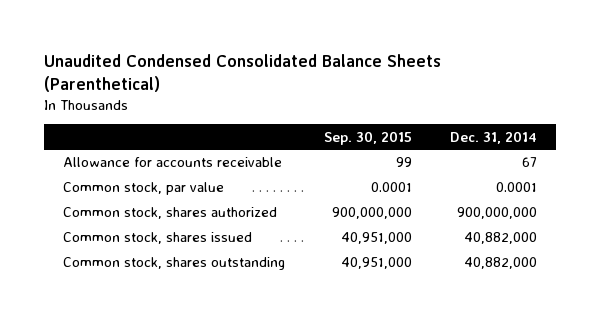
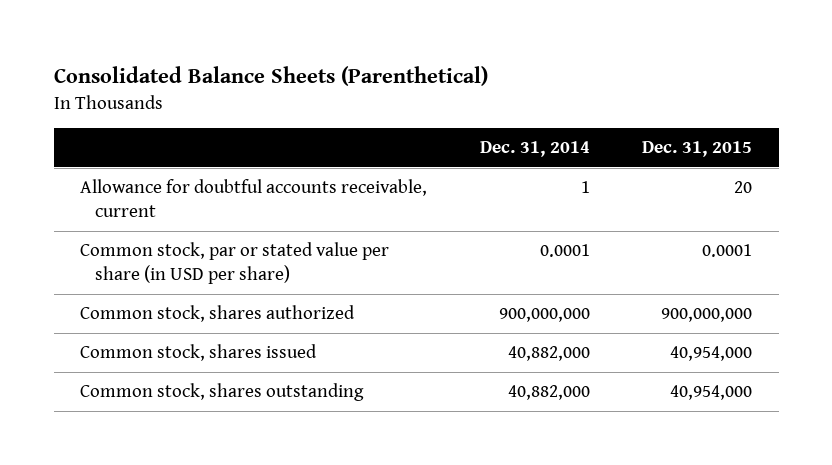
[44,54,442,92] Unaudited Condensed Consolidated Balance Sheets (Parenthetical) -> [53,66,488,87] Consolidated Balance Sheets (Parenthetical)
[323,130,412,145] Sep. 30, 2015 -> none
none -> [642,140,753,157] Dec. 31, 2015
[63,157,283,168] Allowance for accounts receivable -> [80,179,428,218] Allowance for doubtful accounts receivable, current
[521,157,537,168] 67 -> [580,181,590,194] 1
[63,182,225,196] Common stock, par value -> [80,242,390,285] Common stock, par or stated value per share (in USD per share)

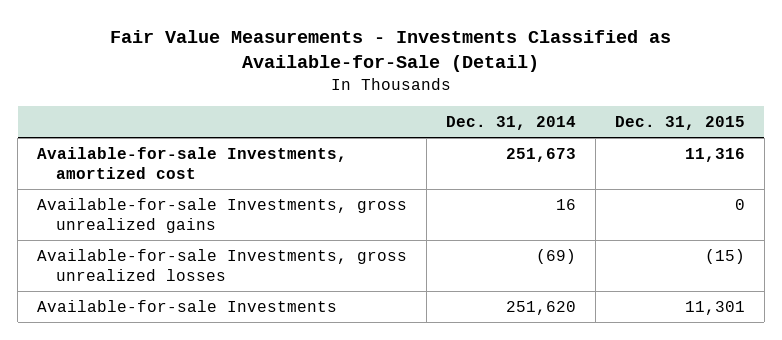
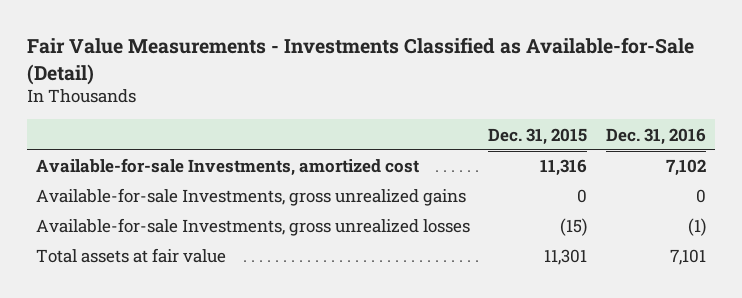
[446,115,577,130] Dec. 31, 2014 -> none
none -> [605,127,706,145] Dec. 31, 2016
[37,299,338,312] Available-for-sale Investments -> [36,248,227,264] Total assets at fair value

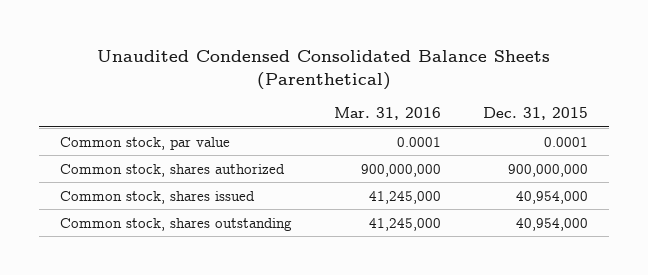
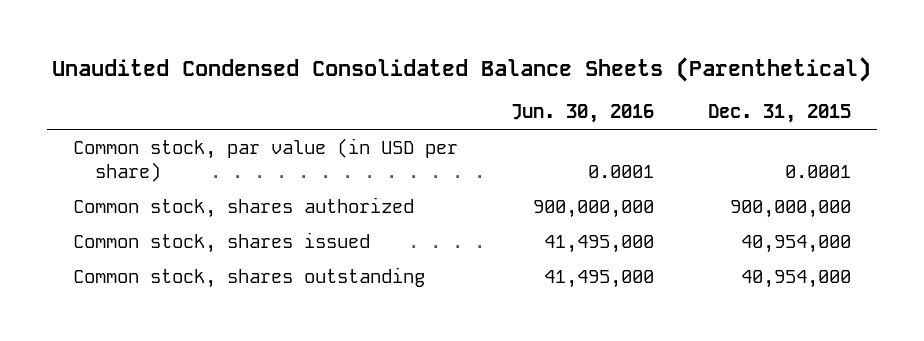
[333,107,441,121] Mar. 31, 2016 -> none
none -> [511,104,655,124] Jun. 30, 2016
[59,136,230,150] Common stock, par value -> [73,137,459,183] Common stock, par value (in USD per share)

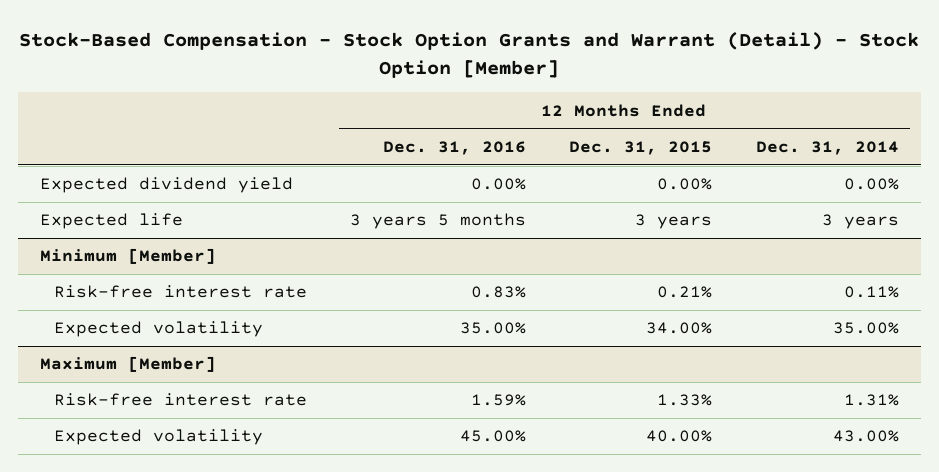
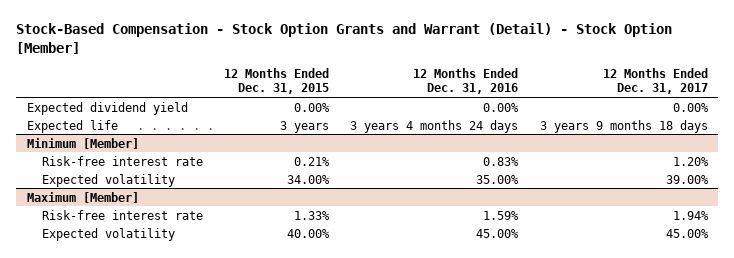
[755,140,899,155] Dec. 31, 2014 -> none
none -> [602,68,708,95] 12 Months Ended Dec. 31, 2017
[350,213,527,230] 3 years 5 months -> [350,119,519,133] 3 years 4 months 24 days

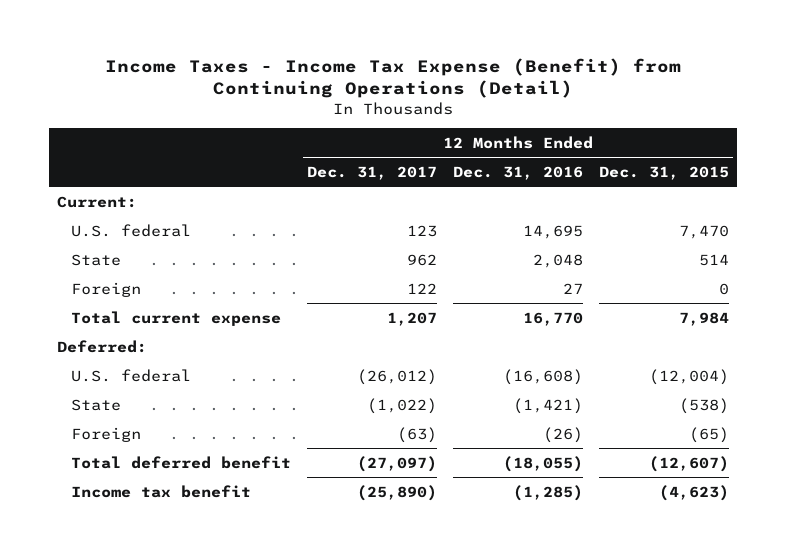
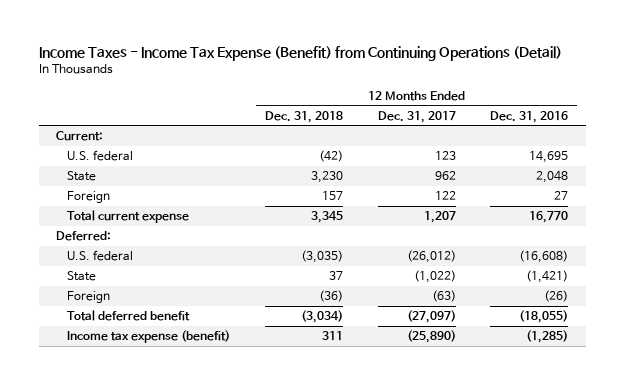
[598,165,729,180] Dec. 31, 2015 -> none
none -> [265,110,344,123] Dec. 31, 2018
[71,484,252,498] Income tax benefit -> [67,330,231,344] Income tax expense (benefit)

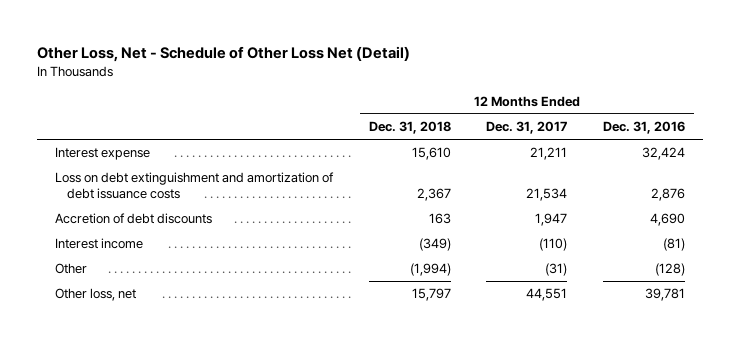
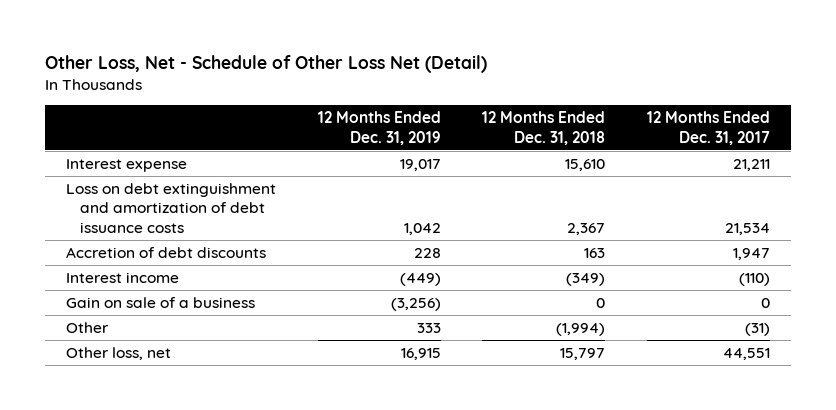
[602,121,685,135] Dec. 31, 2016 -> none
none -> [317,110,441,145] 12 Months Ended Dec. 31, 2019
none -> [65,296,255,308] Gain on sale of a business

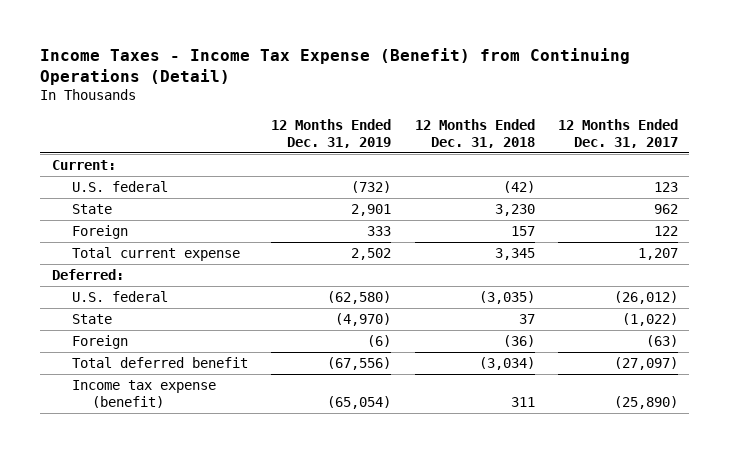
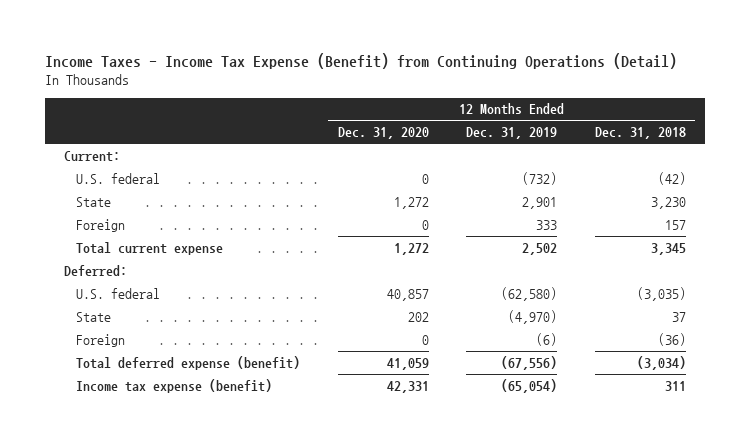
[557,118,678,148] 12 Months Ended Dec. 31, 2017 -> none
none -> [337,127,429,140] Dec. 31, 2020
[72,356,249,368] Total deferred benefit -> [76,355,301,370] Total deferred expense (benefit)

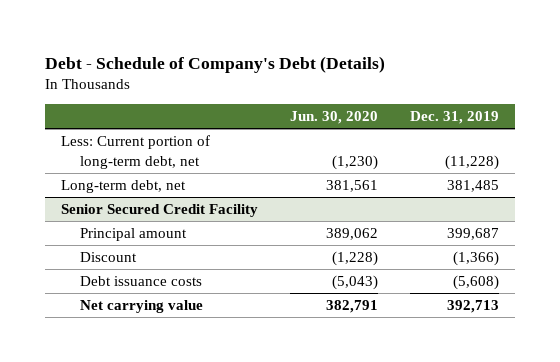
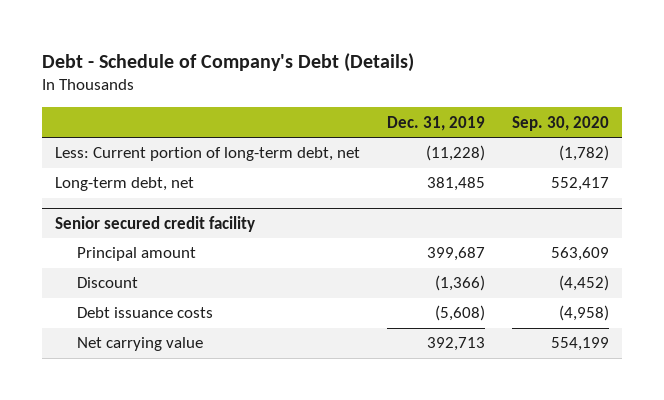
[289,111,378,125] Jun. 30, 2020 -> none
none -> [511,115,609,131] Sep. 30, 2020
[60,203,258,217] Senior Secured Credit Facility -> [55,215,256,232] Senior secured credit facility

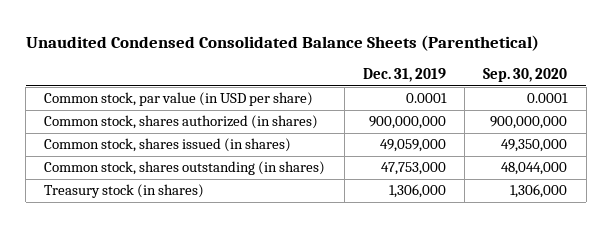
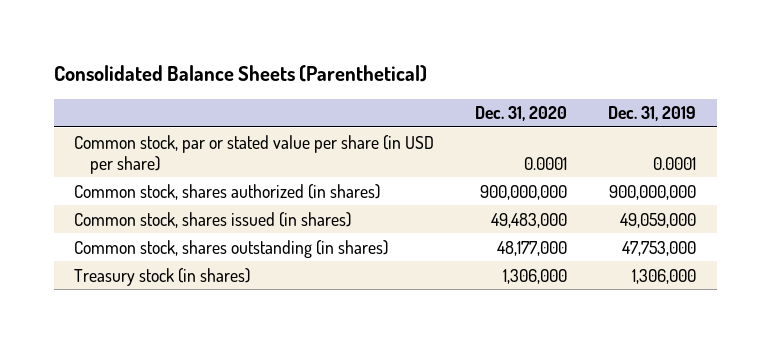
[25,35,539,52] Unaudited Condensed Consolidated Balance Sheets (Parenthetical) -> [53,64,427,82] Consolidated Balance Sheets (Parenthetical)
[483,68,568,83] Sep. 30, 2020 -> none
none -> [475,106,568,122] Dec. 31, 2020
[44,92,314,107] Common stock, par value (in USD per share) -> [74,134,435,174] Common stock, par or stated value per share (in USD per share)

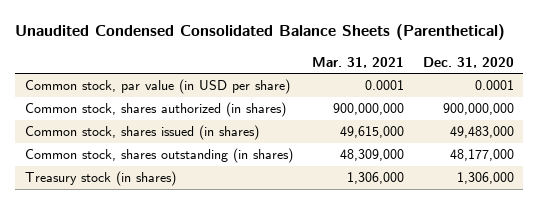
[53,64,427,82] Consolidated Balance Sheets (Parenthetical) -> [15,24,506,41] Unaudited Condensed Consolidated Balance Sheets (Parenthetical)
[608,106,697,122] Dec. 31, 2019 -> none
none -> [311,56,404,68] Mar. 31, 2021
[74,134,435,174] Common stock, par or stated value per share (in USD per share) -> [24,79,290,95] Common stock, par value (in USD per share)

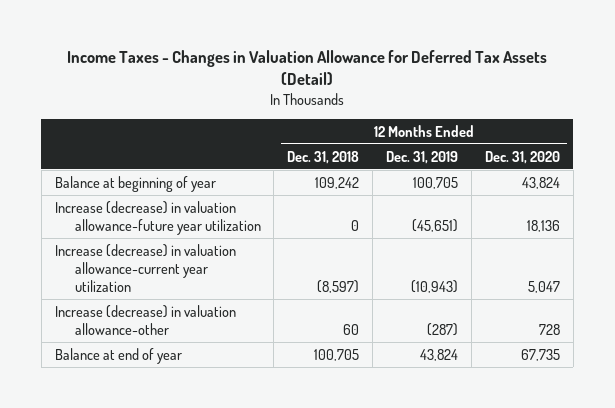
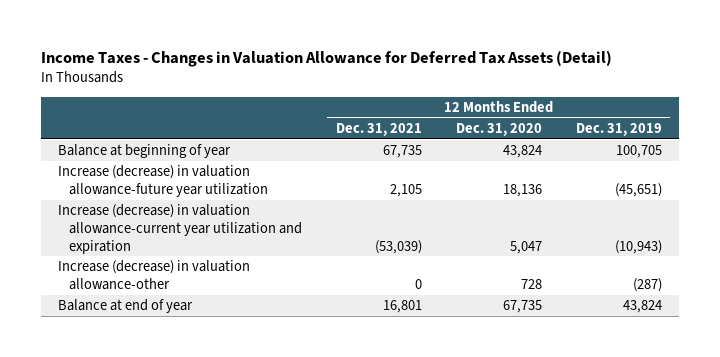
[287,150,360,164] Dec. 31, 2018 -> none
none -> [335,122,422,136] Dec. 31, 2021
[54,243,236,293] Increase (decrease) in valuation allowance-current year utilization -> [57,204,302,254] Increase (decrease) in valuation allowance-current year utilization and expiration

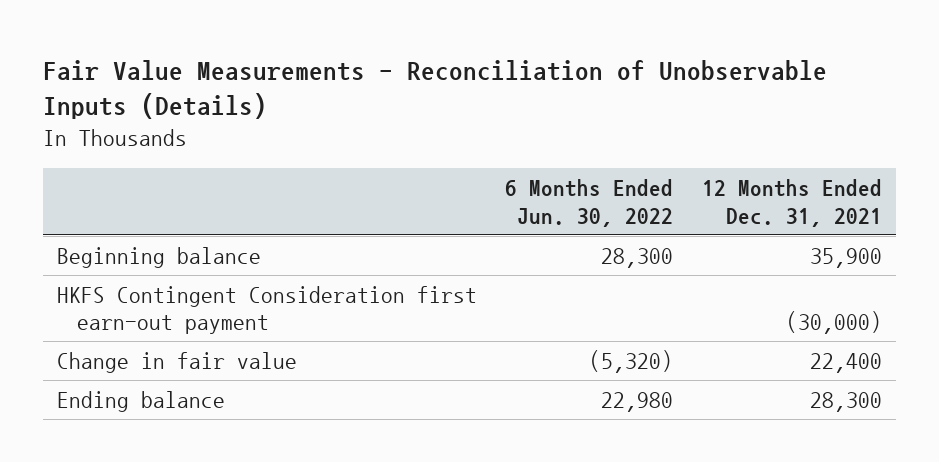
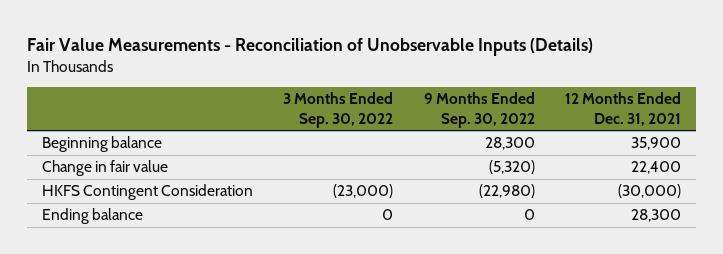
[505,179,674,227] 6 Months Ended Jun. 30, 2022 -> none
none -> [283,92,394,128] 3 Months Ended Sep. 30, 2022
none -> [423,92,535,128] 9 Months Ended Sep. 30, 2022
[57,285,478,335] HKFS Contingent Consideration first earn-out payment -> none
none -> [42,184,254,201] HKFS Contingent Consideration

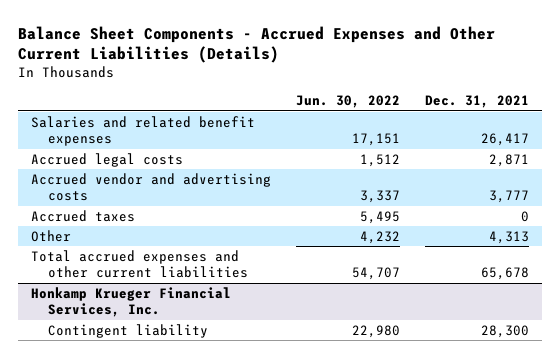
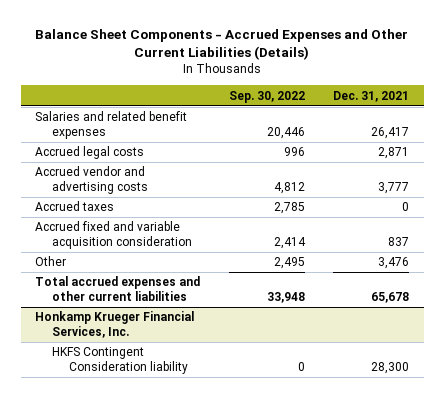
[295,95,400,109] Jun. 30, 2022 -> none
none -> [228,90,305,103] Sep. 30, 2022
none -> [34,221,192,250] Accrued fixed and variable acquisition consideration
[489,230,530,244] 4,313 -> [378,257,410,270] 3,476
[47,323,208,338] Contingent liability -> [51,347,188,375] HKFS Contingent Consideration liability

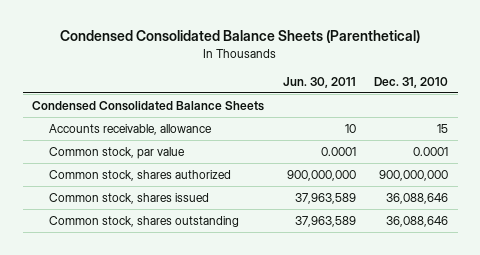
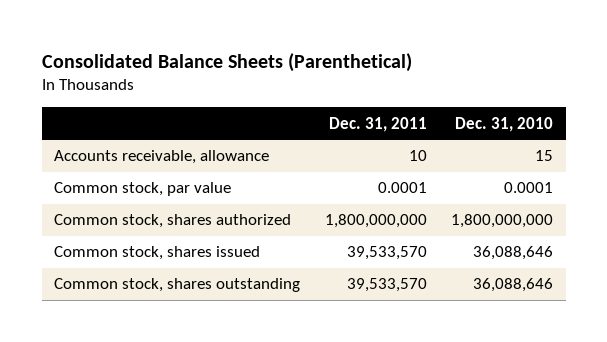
[60,30,421,44] Condensed Consolidated Balance Sheets (Parenthetical) -> [41,52,412,72] Consolidated Balance Sheets (Parenthetical)
[282,76,356,88] Jun. 30, 2011 -> none
none -> [328,116,427,132] Dec. 31, 2011
[32,101,265,112] Condensed Consolidated Balance Sheets -> none
[379,170,449,182] 900,000,000 -> [451,214,554,229] 1,800,000,000

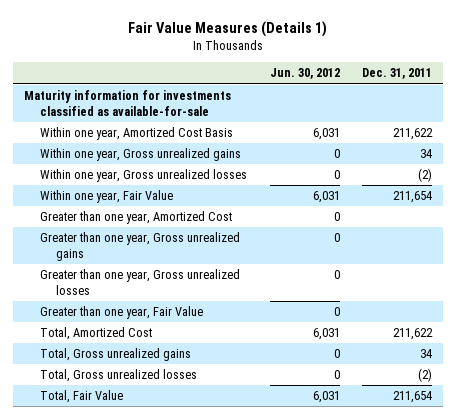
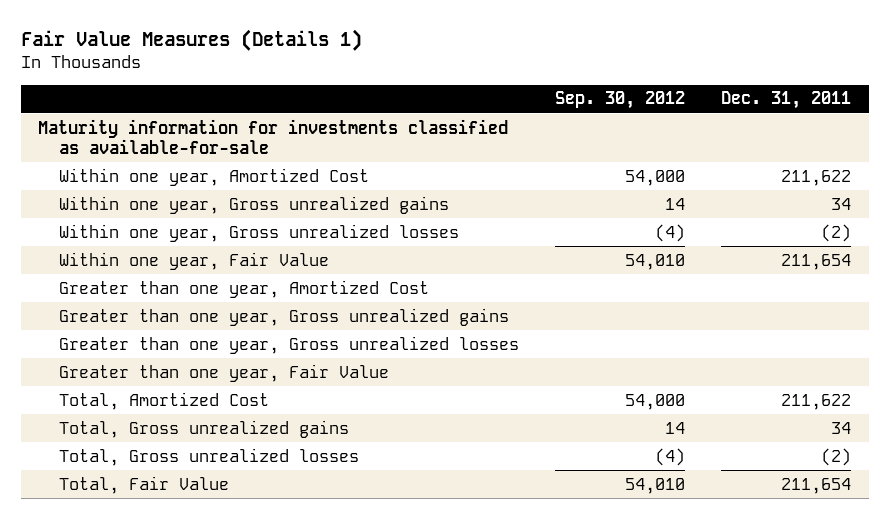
[269,68,340,80] Jun. 30, 2012 -> none
none -> [555,91,686,110] Sep. 30, 2012
[40,127,234,141] Within one year, Amortized Cost Basis -> [59,167,370,186] Within one year, Amortized Cost

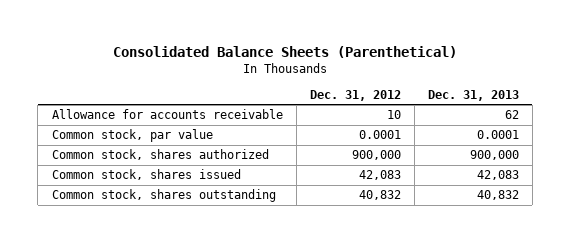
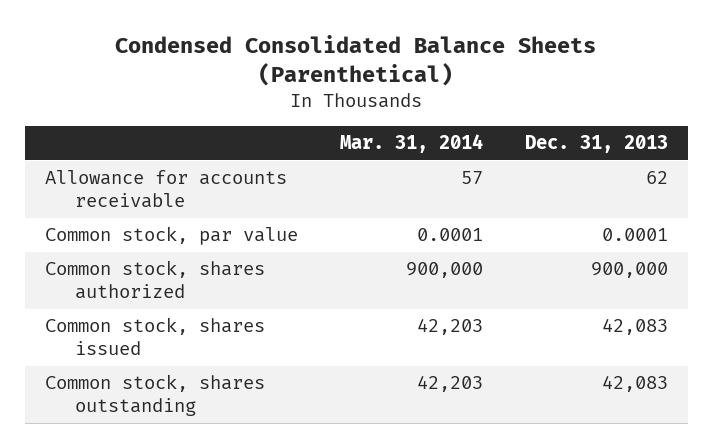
[113,45,458,58] Consolidated Balance Sheets (Parenthetical) -> [115,35,597,87] Condensed Consolidated Balance Sheets (Parenthetical)
[309,89,401,101] Dec. 31, 2012 -> none
none -> [339,134,483,154] Mar. 31, 2014
[476,190,519,201] 40,832 -> [601,375,668,393] 42,083

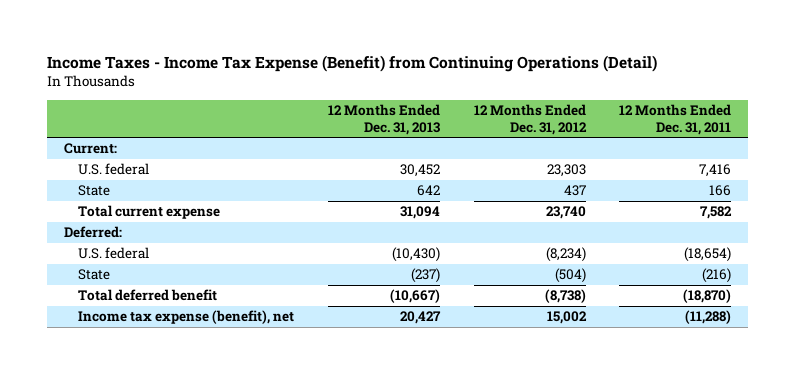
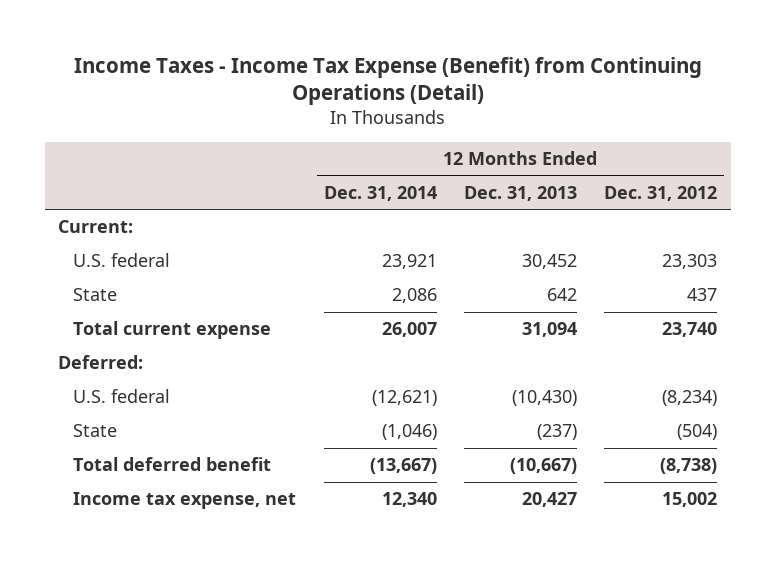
[619,103,732,136] 12 Months Ended Dec. 31, 2011 -> none
none -> [323,185,437,201] Dec. 31, 2014
[78,310,295,325] Income tax expense (benefit), net -> [73,492,297,510] Income tax expense, net

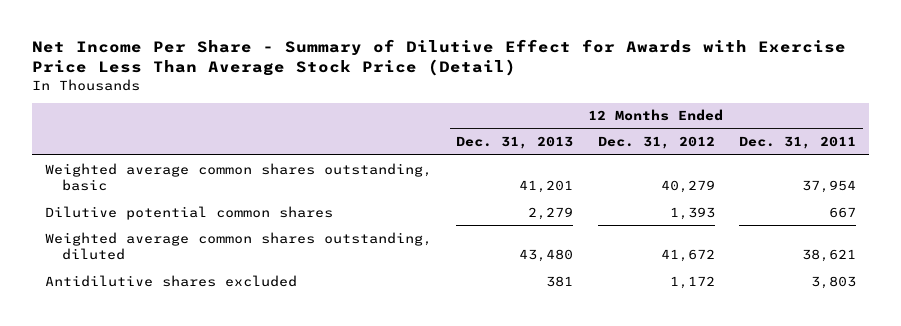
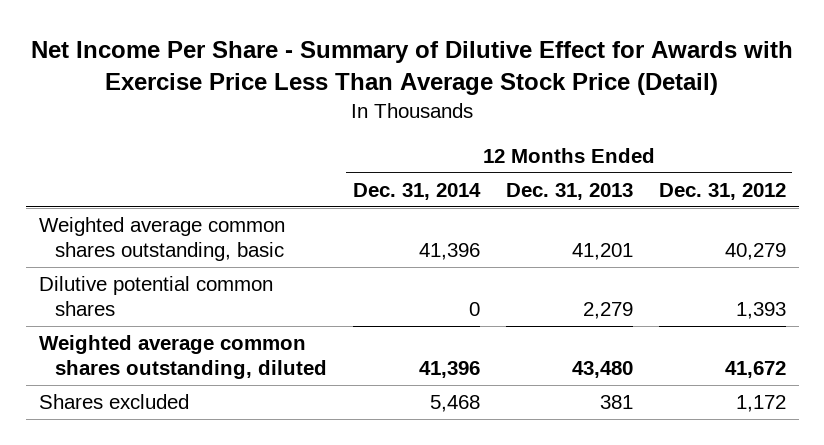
[739,136,857,150] Dec. 31, 2011 -> none
none -> [352,182,481,200] Dec. 31, 2014
[44,274,297,287] Antidilutive shares excluded -> [38,394,189,410] Shares excluded

